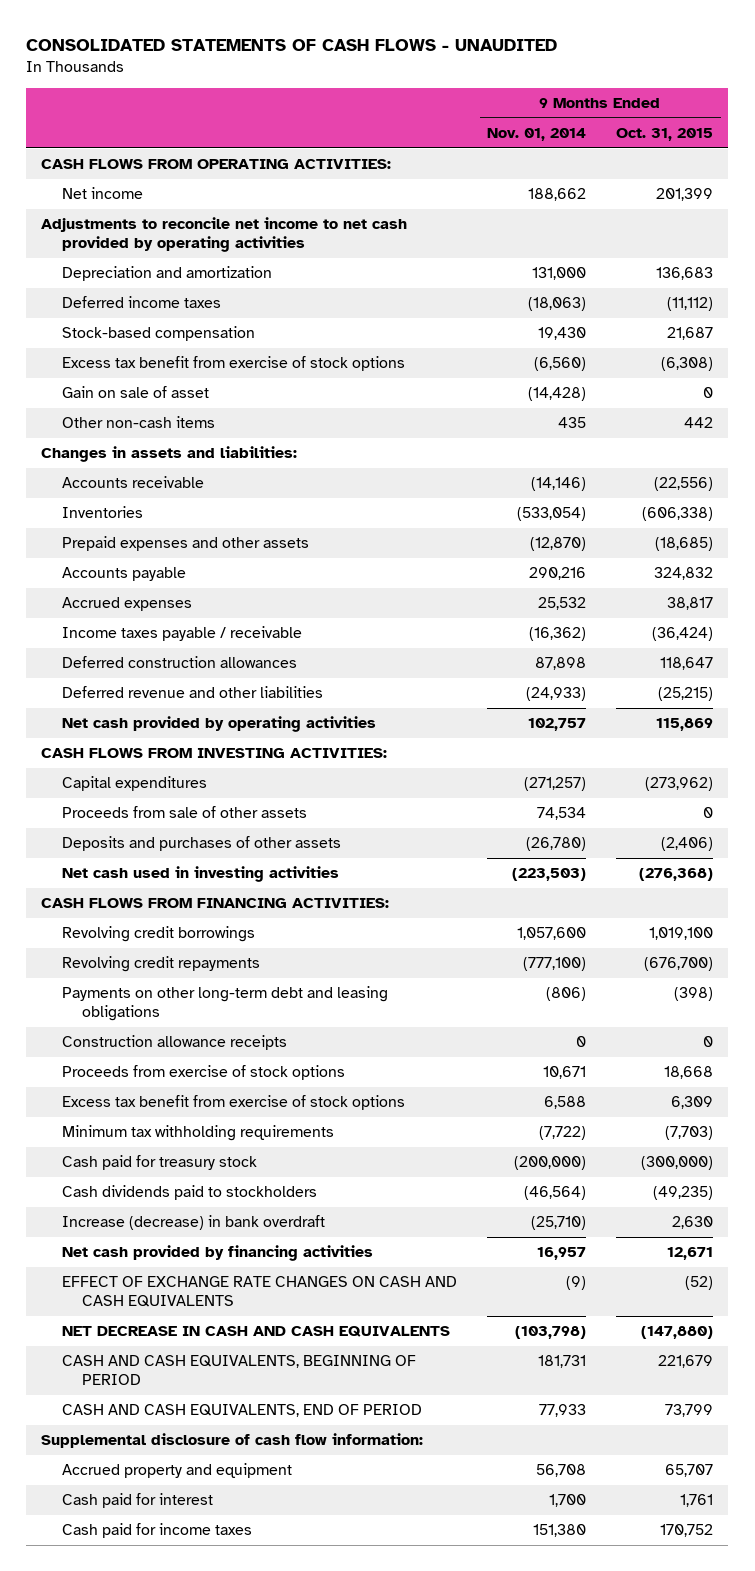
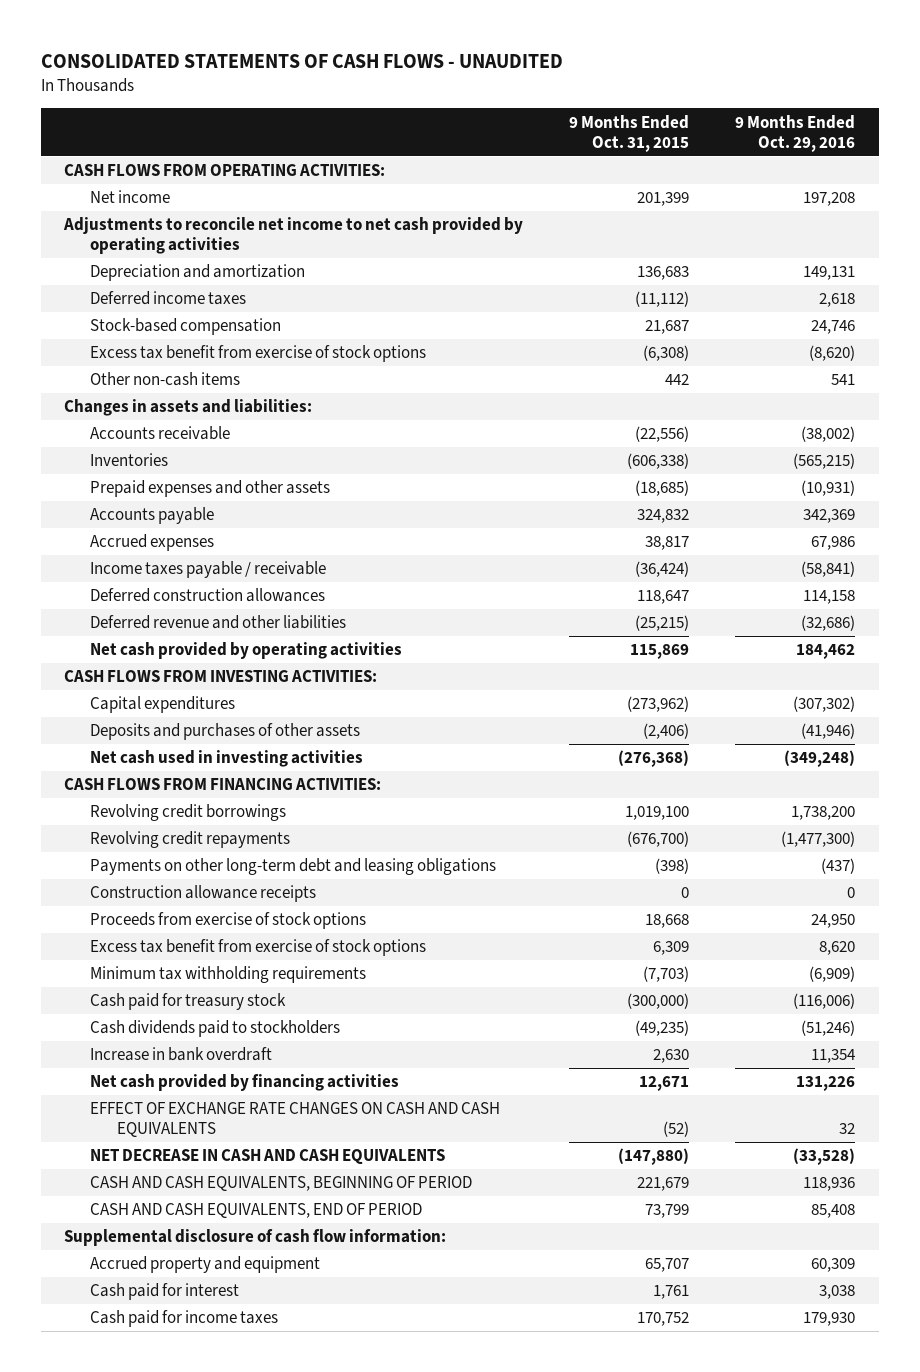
[487,128,587,142] Nov. 01, 2014 -> none
none -> [735,114,856,152] 9 Months Ended Oct. 29, 2016
[61,386,209,399] Gain on sale of asset -> none
[61,806,307,819] Proceeds from sale of other assets -> none
[61,1215,325,1231] Increase (decrease) in bank overdraft -> [90,1047,273,1062] Increase in bank overdraft

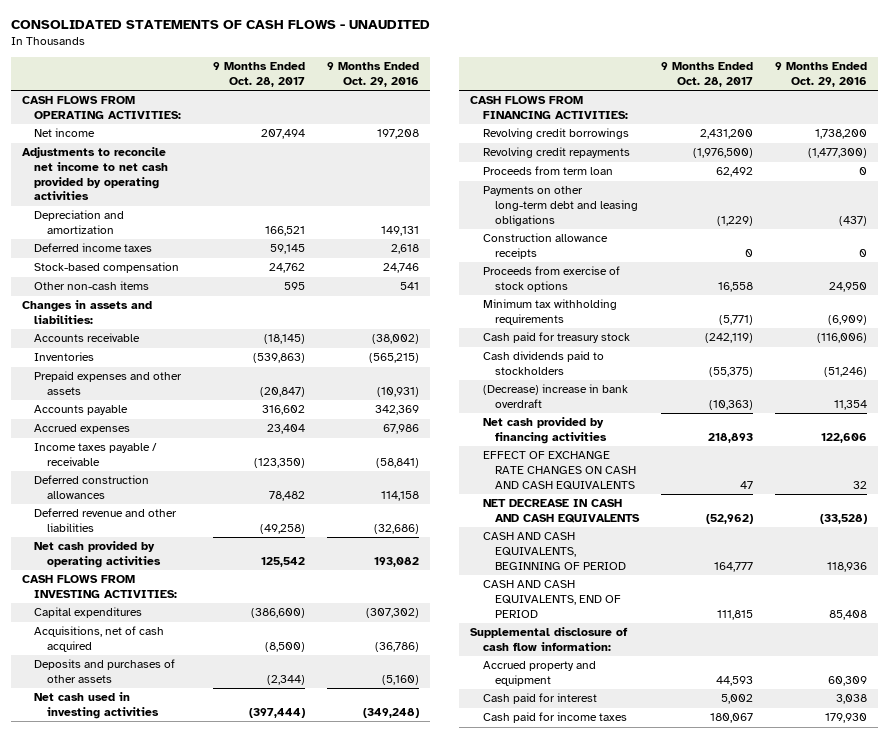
[569,114,690,152] 9 Months Ended Oct. 31, 2015 -> none
none -> [212,62,305,88] 9 Months Ended Oct. 28, 2017
[90,345,427,363] Excess tax benefit from exercise of stock options -> none
[796,644,856,660] 184,462 -> [373,556,419,567] 193,082
none -> [34,626,165,652] Acquisitions, net of cash acquired
[801,723,856,740] (41,946) -> [381,674,419,685] (5,160)
none -> [482,166,613,176] Proceeds from term loan
[90,939,427,957] Excess tax benefit from exercise of stock options -> none
[90,1047,273,1062] Increase in bank overdraft -> [482,384,628,408] (Decrease) increase in bank overdraft
[796,1076,856,1092] 131,226 -> [821,432,868,443] 122,606

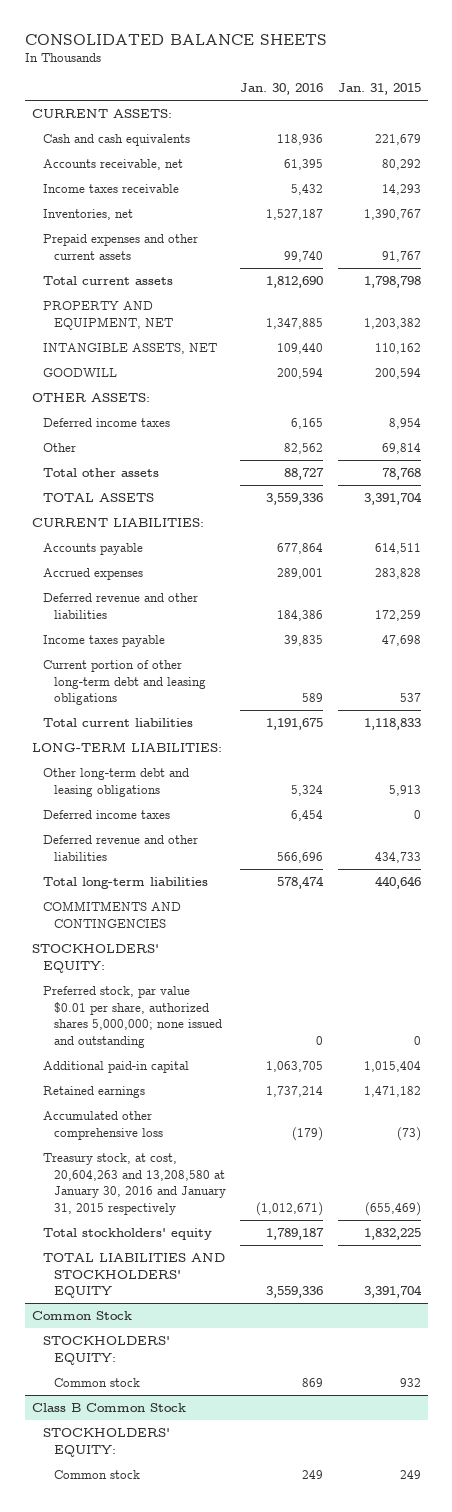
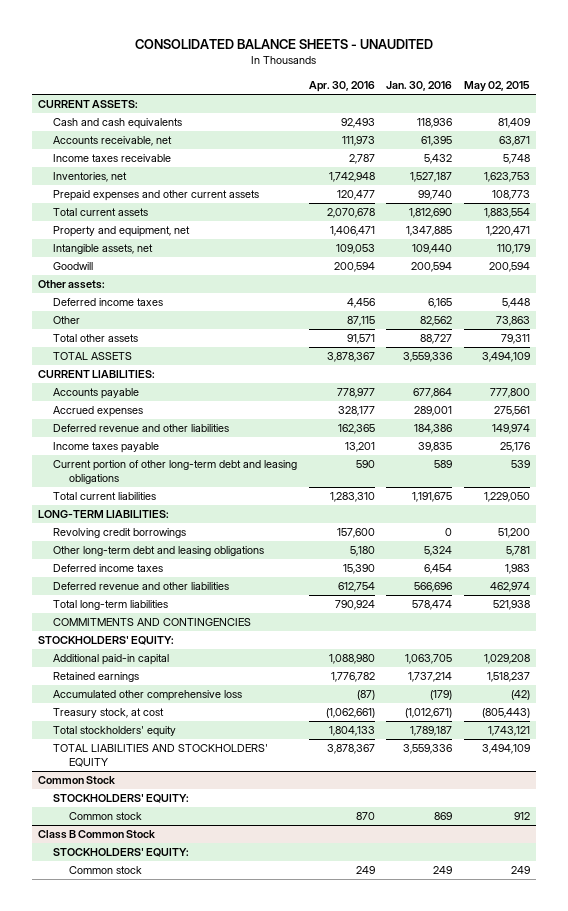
[24,33,327,45] CONSOLIDATED BALANCE SHEETS -> [134,39,433,50] CONSOLIDATED BALANCE SHEETS - UNAUDITED
[337,83,421,96] Jan. 31, 2015 -> none
none -> [308,80,375,92] Apr. 30, 2016
none -> [464,80,531,92] May 02, 2015
[42,301,173,330] PROPERTY AND EQUIPMENT, NET -> [53,226,191,238] Property and equipment, net
[42,343,217,355] INTANGIBLE ASSETS, NET -> [53,244,154,255] Intangible assets, net
[42,368,117,378] GOODWILL -> [53,262,94,271] Goodwill
[31,393,150,403] OTHER ASSETS: -> [37,280,105,290] Other assets:
none -> [53,528,187,539] Revolving credit borrowings
[42,986,222,1048] Preferred stock, par value $0.01 per share, authorized shares 5,000,000; none issued and outstanding -> none
[42,1153,226,1215] Treasury stock, at cost, 20,604,263 and 13,208,580 at January 30, 2016 and January 31, 2015 respectively -> [53,708,165,719] Treasury stock, at cost

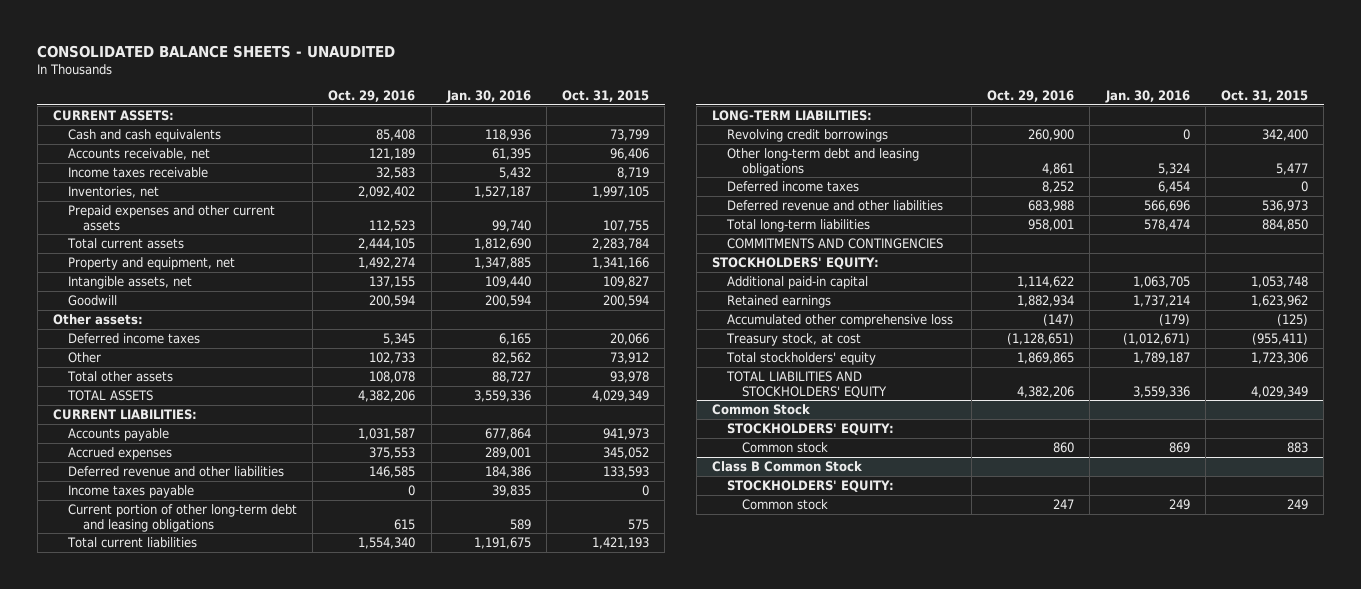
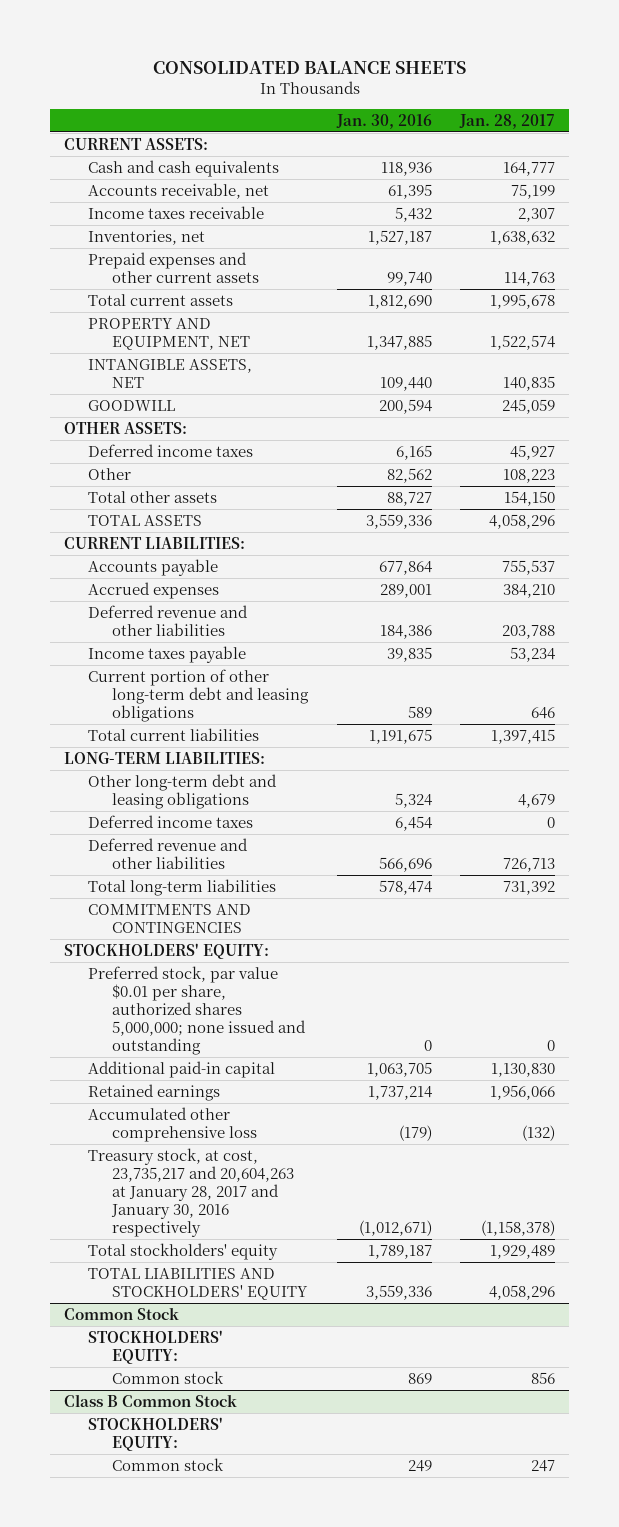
[37,44,396,58] CONSOLIDATED BALANCE SHEETS - UNAUDITED -> [152,60,466,74] CONSOLIDATED BALANCE SHEETS
[328,89,416,102] Oct. 29, 2016 -> none
[562,89,650,102] Oct. 31, 2015 -> none
none -> [459,114,556,130] Jan. 28, 2017
[67,256,235,270] Property and equipment, net -> [88,317,251,350] PROPERTY AND EQUIPMENT, NET
[67,275,192,289] Intangible assets, net -> [88,358,253,388] INTANGIBLE ASSETS, NET
[67,294,117,306] Goodwill -> [88,399,176,411] GOODWILL
[53,313,144,325] Other assets: -> [64,421,188,434] OTHER ASSETS:
[726,128,888,142] Revolving credit borrowings -> none
none -> [88,965,307,1056] Preferred stock, par value $0.01 per share, authorized shares 5,000,000; none issued and outstanding
[725,332,861,346] Treasury stock, at cost -> [88,1147,295,1238] Treasury stock, at cost, 23,735,217 and 20,604,263 at January 28, 2017 and January 30, 2016 respectively

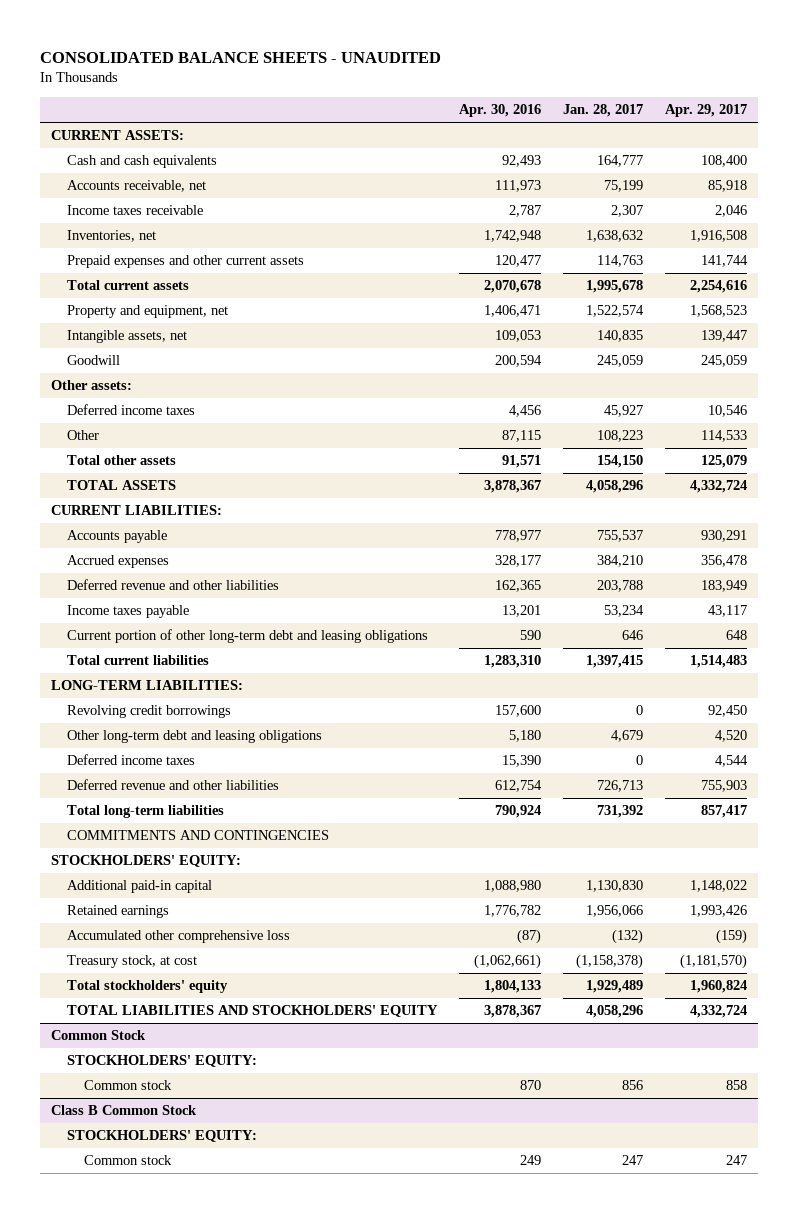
[152,60,466,74] CONSOLIDATED BALANCE SHEETS -> [40,51,442,63] CONSOLIDATED BALANCE SHEETS - UNAUDITED
[335,114,432,130] Jan. 30, 2016 -> none
none -> [459,104,542,118] Apr. 30, 2016
none -> [664,104,747,118] Apr. 29, 2017
[88,317,251,350] PROPERTY AND EQUIPMENT, NET -> [67,305,229,319] Property and equipment, net
[88,358,253,388] INTANGIBLE ASSETS, NET -> [67,330,188,344] Intangible assets, net
[88,399,176,411] GOODWILL -> [67,355,121,366] Goodwill
[64,421,188,434] OTHER ASSETS: -> [51,380,133,391] Other assets:
none -> [67,705,232,719] Revolving credit borrowings
[88,965,307,1056] Preferred stock, par value $0.01 per share, authorized shares 5,000,000; none issued and outstanding -> none
[88,1147,295,1238] Treasury stock, at cost, 23,735,217 and 20,604,263 at January 28, 2017 and January 30, 2016 respectively -> [67,955,198,969] Treasury stock, at cost

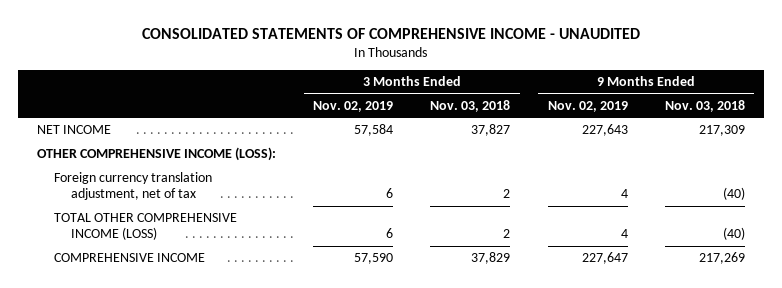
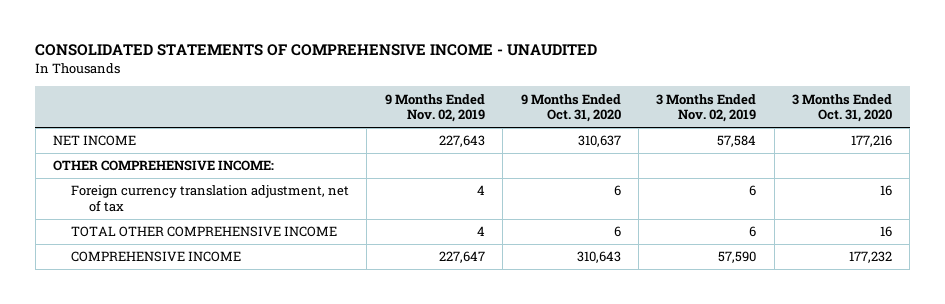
[430,99,511,112] Nov. 03, 2018 -> none
[665,99,746,112] Nov. 03, 2018 -> none
none -> [520,93,621,123] 9 Months Ended Oct. 31, 2020
none -> [792,93,893,123] 3 Months Ended Oct. 31, 2020
[36,147,276,162] OTHER COMPREHENSIVE INCOME (LOSS): -> [52,160,274,172] OTHER COMPREHENSIVE INCOME:
[53,213,237,241] TOTAL OTHER COMPREHENSIVE INCOME (LOSS) -> [71,226,338,238] TOTAL OTHER COMPREHENSIVE INCOME

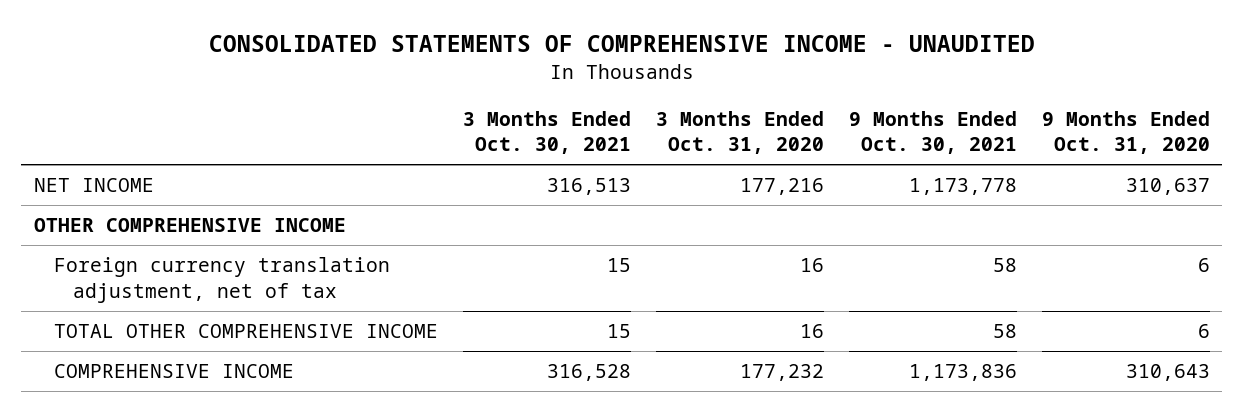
[384,93,485,123] 9 Months Ended Nov. 02, 2019 -> none
[656,93,757,123] 3 Months Ended Nov. 02, 2019 -> none
none -> [462,110,631,155] 3 Months Ended Oct. 30, 2021
none -> [848,110,1017,155] 9 Months Ended Oct. 30, 2021
[52,160,274,172] OTHER COMPREHENSIVE INCOME: -> [33,218,346,233] OTHER COMPREHENSIVE INCOME

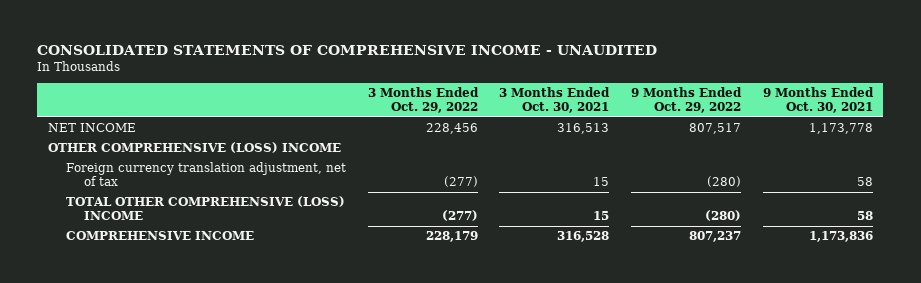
[655,110,824,155] 3 Months Ended Oct. 31, 2020 -> none
[1041,110,1210,155] 9 Months Ended Oct. 31, 2020 -> none
none -> [367,86,479,114] 3 Months Ended Oct. 29, 2022
none -> [630,86,742,114] 9 Months Ended Oct. 29, 2022
[33,218,346,233] OTHER COMPREHENSIVE INCOME -> [48,142,342,154] OTHER COMPREHENSIVE (LOSS) INCOME
[53,324,438,339] TOTAL OTHER COMPREHENSIVE INCOME -> [66,196,346,221] TOTAL OTHER COMPREHENSIVE (LOSS) INCOME

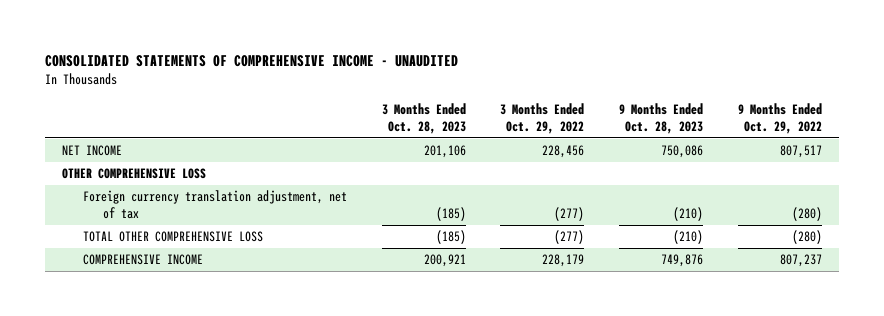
[499,86,611,114] 3 Months Ended Oct. 30, 2021 -> none
[762,86,874,114] 9 Months Ended Oct. 30, 2021 -> none
none -> [381,103,466,135] 3 Months Ended Oct. 28, 2023
none -> [619,103,704,135] 9 Months Ended Oct. 28, 2023
[48,142,342,154] OTHER COMPREHENSIVE (LOSS) INCOME -> [62,168,207,180] OTHER COMPREHENSIVE LOSS
[66,196,346,221] TOTAL OTHER COMPREHENSIVE (LOSS) INCOME -> [82,231,263,243] TOTAL OTHER COMPREHENSIVE LOSS

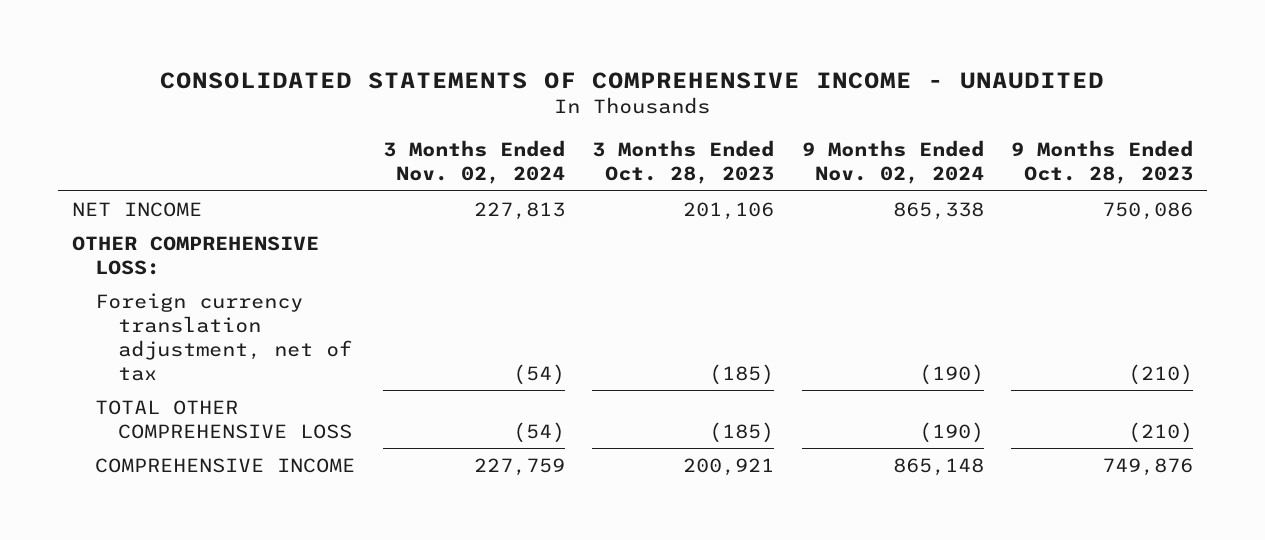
[500,103,585,135] 3 Months Ended Oct. 29, 2022 -> none
[737,103,822,135] 9 Months Ended Oct. 29, 2022 -> none
none -> [382,140,565,185] 3 Months Ended Nov. 02, 2024
none -> [801,140,984,185] 9 Months Ended Nov. 02, 2024
[62,168,207,180] OTHER COMPREHENSIVE LOSS -> [71,235,319,275] OTHER COMPREHENSIVE LOSS:

